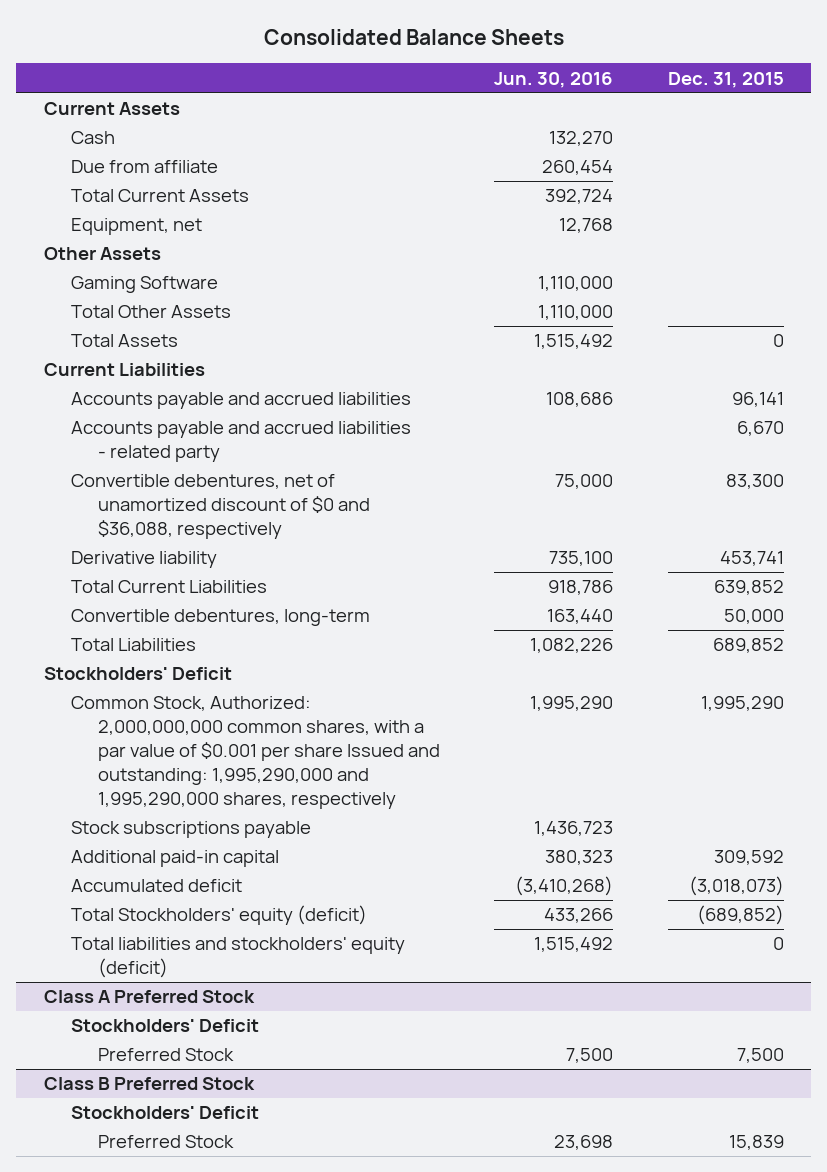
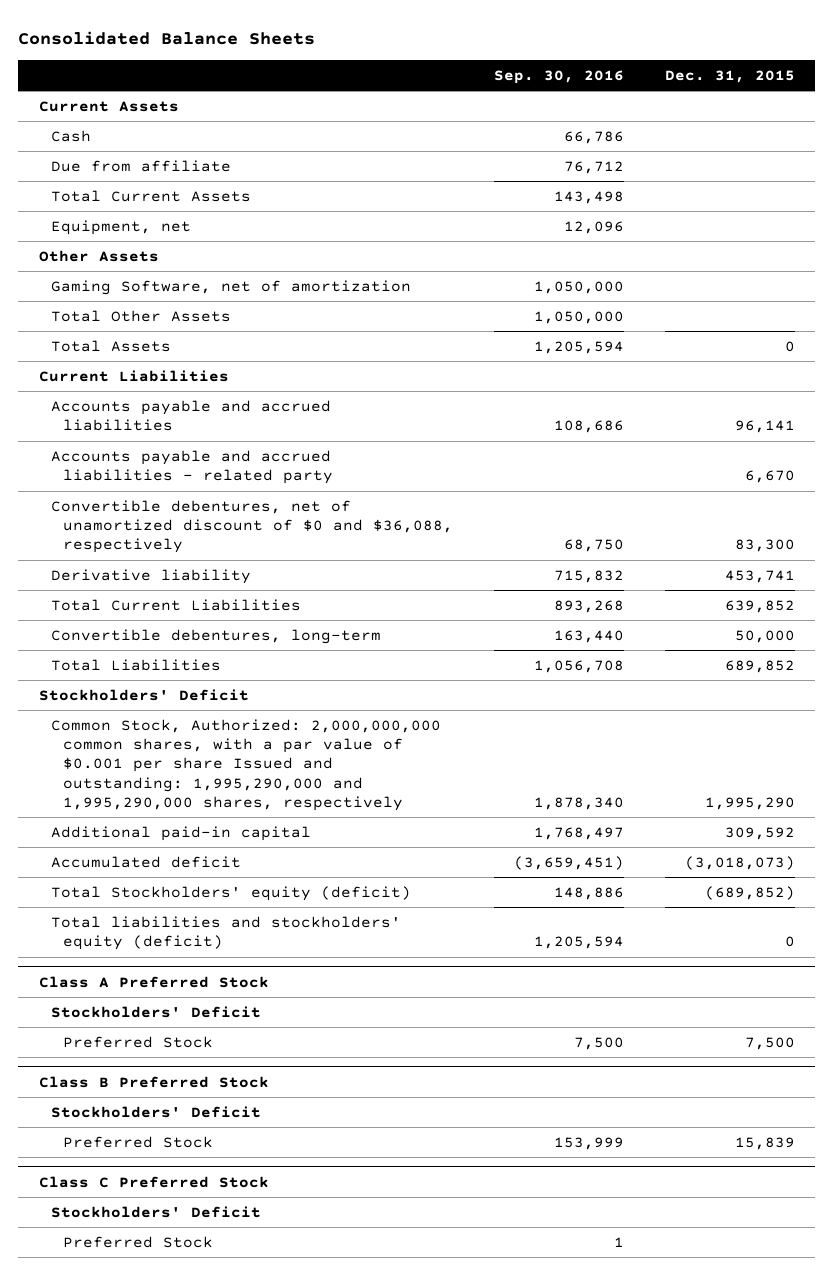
[494,71,614,88] Jun. 30, 2016 -> none
none -> [493,69,624,84] Sep. 30, 2016
[70,276,218,294] Gaming Software -> [50,280,411,296] Gaming Software, net of amortization
[70,821,311,839] Stock subscriptions payable -> none
none -> [38,1175,269,1188] Class C Preferred Stock
none -> [50,1206,261,1219] Stockholders' Deficit
none -> [62,1236,213,1249] Preferred Stock

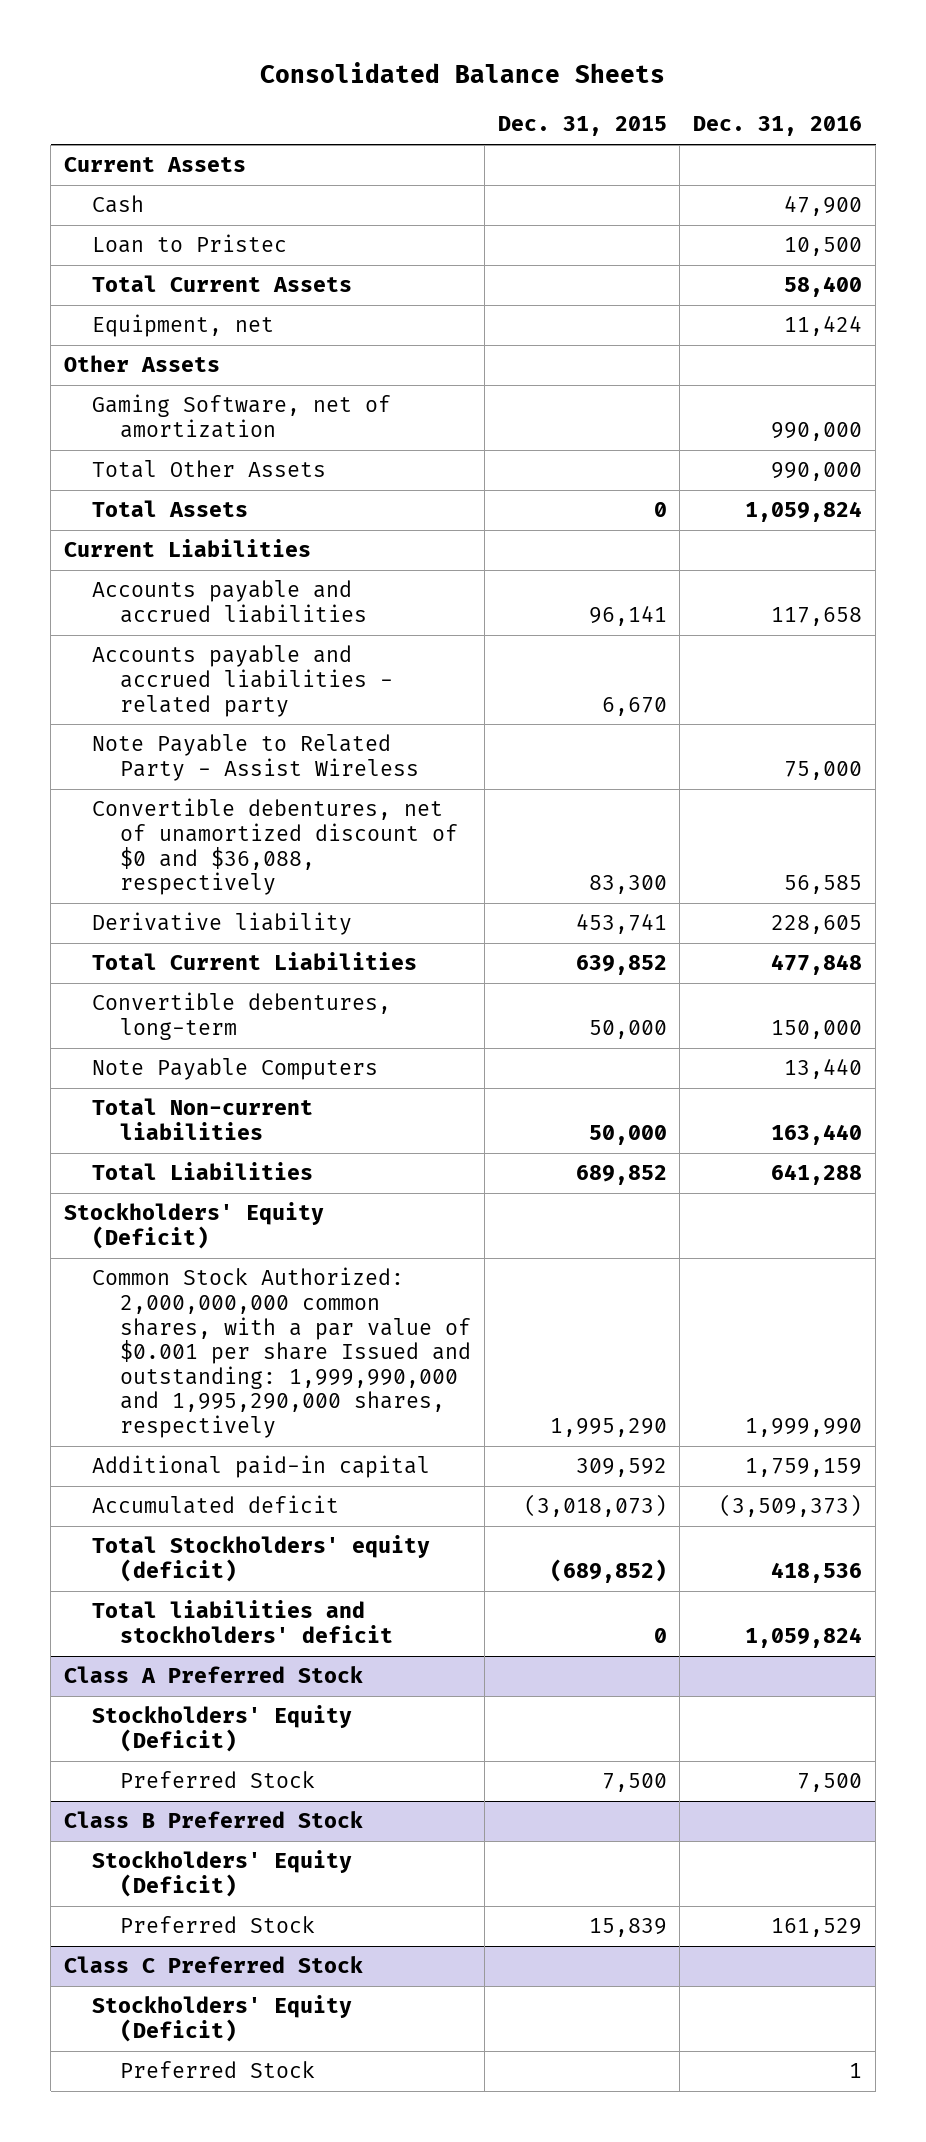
[493,69,624,84] Sep. 30, 2016 -> none
none -> [693,116,863,137] Dec. 31, 2016
[50,160,231,173] Due from affiliate -> [91,234,287,254] Loan to Pristec
none -> [91,734,419,781] Note Payable to Related Party - Assist Wireless
none -> [91,1058,378,1081] Note Payable Computers
none -> [91,1098,313,1140] Total Non-current liabilities
[38,689,249,702] Stockholders' Deficit -> [63,1202,324,1249] Stockholders' Equity (Deficit)
[50,719,441,811] Common Stock, Authorized: 2,000,000,000 common shares, with a par value of $0.001 per share Issued and outstanding: 1,995,290,000 and 1,995,290,000 shares, respectively -> [91,1267,471,1438] Common Stock Authorized: 2,000,000,000 common shares, with a par value of $0.001 per share Issued and outstanding: 1,999,990,000 and 1,995,290,000 shares, respectively
[50,916,401,951] Total liabilities and stockholders' equity (deficit) -> [91,1600,393,1643] Total liabilities and stockholders' deficit
[50,1006,261,1019] Stockholders' Deficit -> [91,1705,352,1752] Stockholders' Equity (Deficit)
[50,1106,261,1119] Stockholders' Deficit -> [91,1850,352,1897] Stockholders' Equity (Deficit)
[50,1206,261,1219] Stockholders' Deficit -> [91,1995,352,2042] Stockholders' Equity (Deficit)

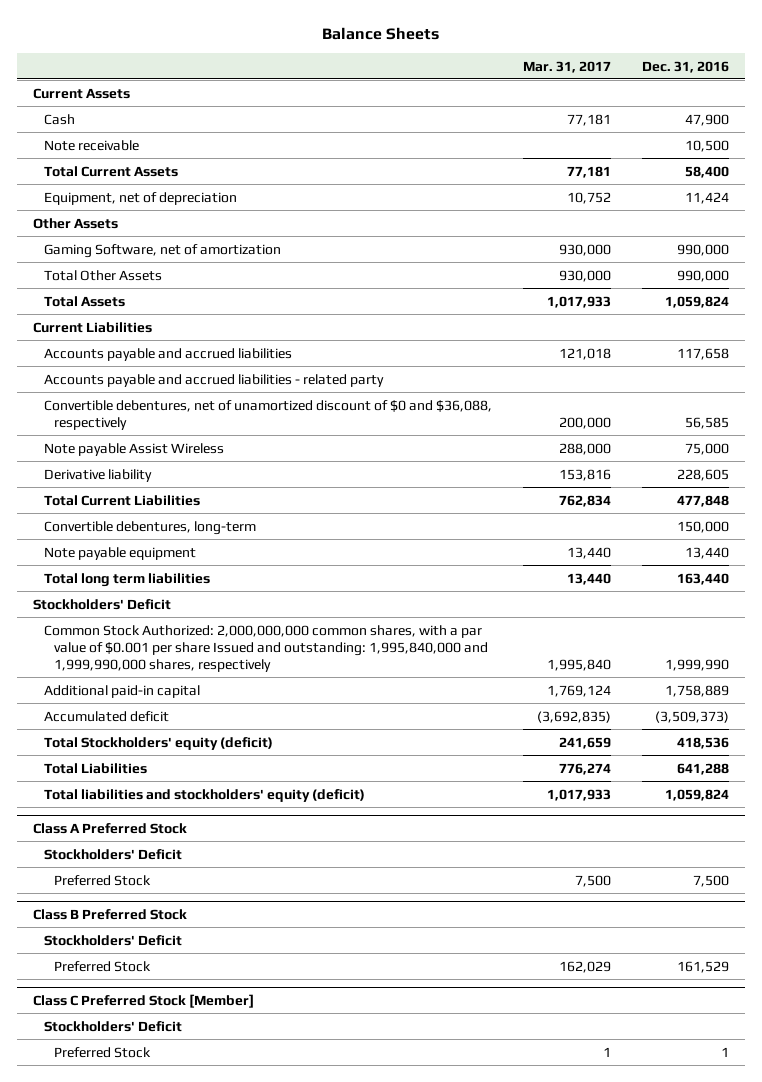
[260,62,666,84] Consolidated Balance Sheets -> [321,27,439,41] Balance Sheets
[497,116,667,137] Dec. 31, 2015 -> none
none -> [522,60,611,73] Mar. 31, 2017
[91,234,287,254] Loan to Pristec -> none
none -> [43,139,139,151] Note receivable
[91,314,274,338] Equipment, net -> [43,191,237,205] Equipment, net of depreciation
[91,734,419,781] Note Payable to Related Party - Assist Wireless -> none
none -> [43,442,224,456] Note payable Assist Wireless
[91,1058,378,1081] Note Payable Computers -> [43,546,196,560] Note payable equipment
[91,1098,313,1140] Total Non-current liabilities -> [43,572,210,587] Total long term liabilities
[63,1202,324,1249] Stockholders' Equity (Deficit) -> [32,598,171,610] Stockholders' Deficit
[91,1267,471,1438] Common Stock Authorized: 2,000,000,000 common shares, with a par value of $0.001 per share Issued and outstanding: 1,999,990,000 and 1,995,290,000 shares, respectively -> [43,624,489,672] Common Stock Authorized: 2,000,000,000 common shares, with a par value of $0.001 per share Issued and outstanding: 1,995,840,000 and 1,999,990,000 shares, respectively
[745,1458,863,1478] 1,759,159 -> [664,684,729,697] 1,758,889
[91,1162,313,1181] Total Liabilities -> [43,762,147,774] Total Liabilities
[91,1600,393,1643] Total liabilities and stockholders' deficit -> [43,788,365,802] Total liabilities and stockholders' equity (deficit)
[91,1705,352,1752] Stockholders' Equity (Deficit) -> [43,848,182,860] Stockholders' Deficit
[91,1850,352,1897] Stockholders' Equity (Deficit) -> [43,934,182,946] Stockholders' Deficit
[63,1956,363,1974] Class C Preferred Stock -> [32,994,254,1009] Class C Preferred Stock [Member]
[91,1995,352,2042] Stockholders' Equity (Deficit) -> [43,1020,182,1032] Stockholders' Deficit

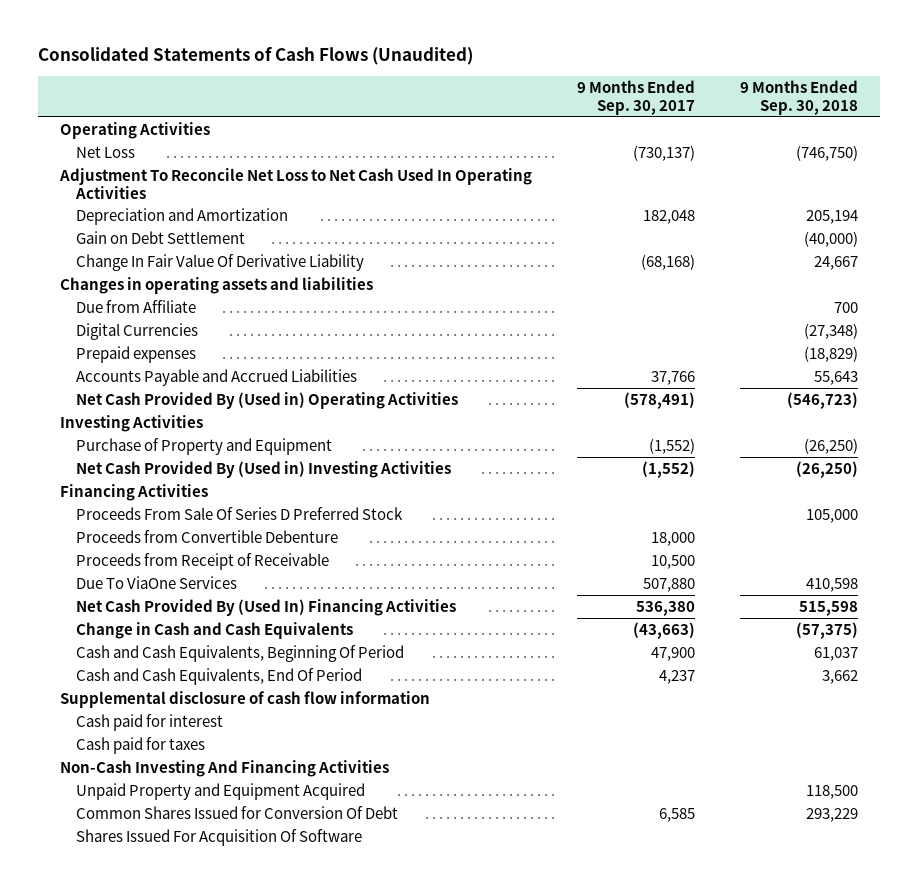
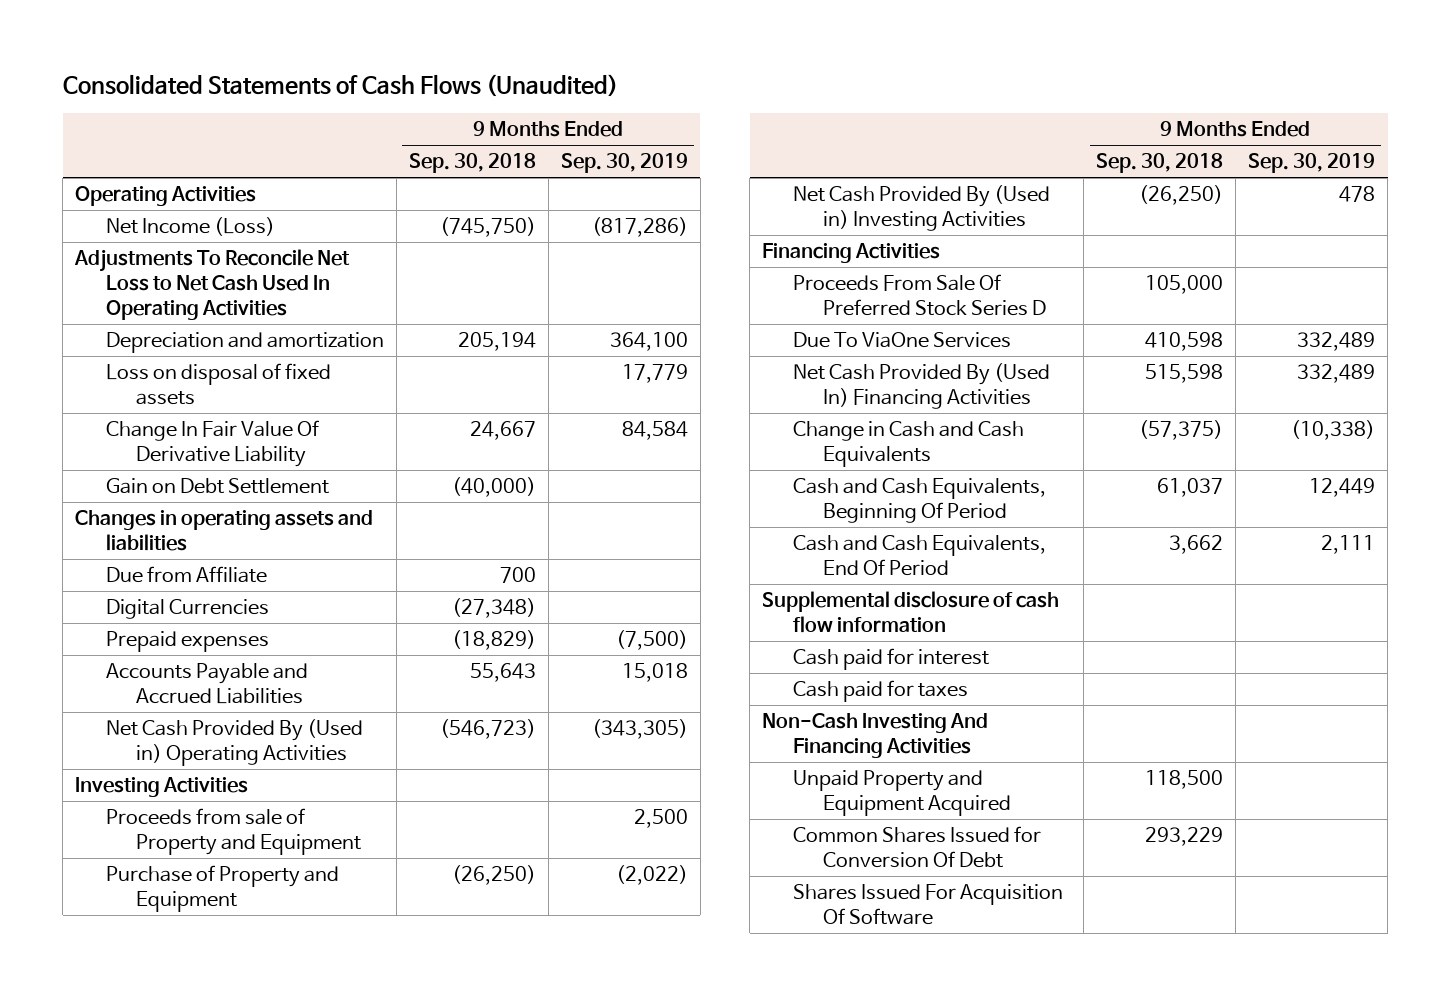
[576,79,695,115] 9 Months Ended Sep. 30, 2017 -> none
none -> [560,153,688,174] Sep. 30, 2019
[76,145,136,158] Net Loss -> [105,217,275,237] Net Income (Loss)
[795,144,858,161] (746,750) -> [439,217,536,238] (745,750)
[59,167,533,199] Adjustment To Reconcile Net Loss to Net Cash Used In Operating Activities -> [74,249,351,320] Adjustments To Reconcile Net Loss to Net Cash Used In Operating Activities
[76,207,289,225] Depreciation and Amortization -> [105,332,384,354] Depreciation and amortization
none -> [105,363,331,405] Loss on disposal of fixed assets
[76,230,246,244] Gain on Debt Settlement -> [105,478,329,495] Gain on Debt Settlement
none -> [105,808,361,855] Proceeds from sale of Property and Equipment
[76,529,339,543] Proceeds from Convertible Debenture -> none
[76,552,330,570] Proceeds from Receipt of Receivable -> none
[76,506,404,520] Proceeds From Sale Of Series D Preferred Stock -> [792,274,1047,316] Proceeds From Sale Of Preferred Stock Series D

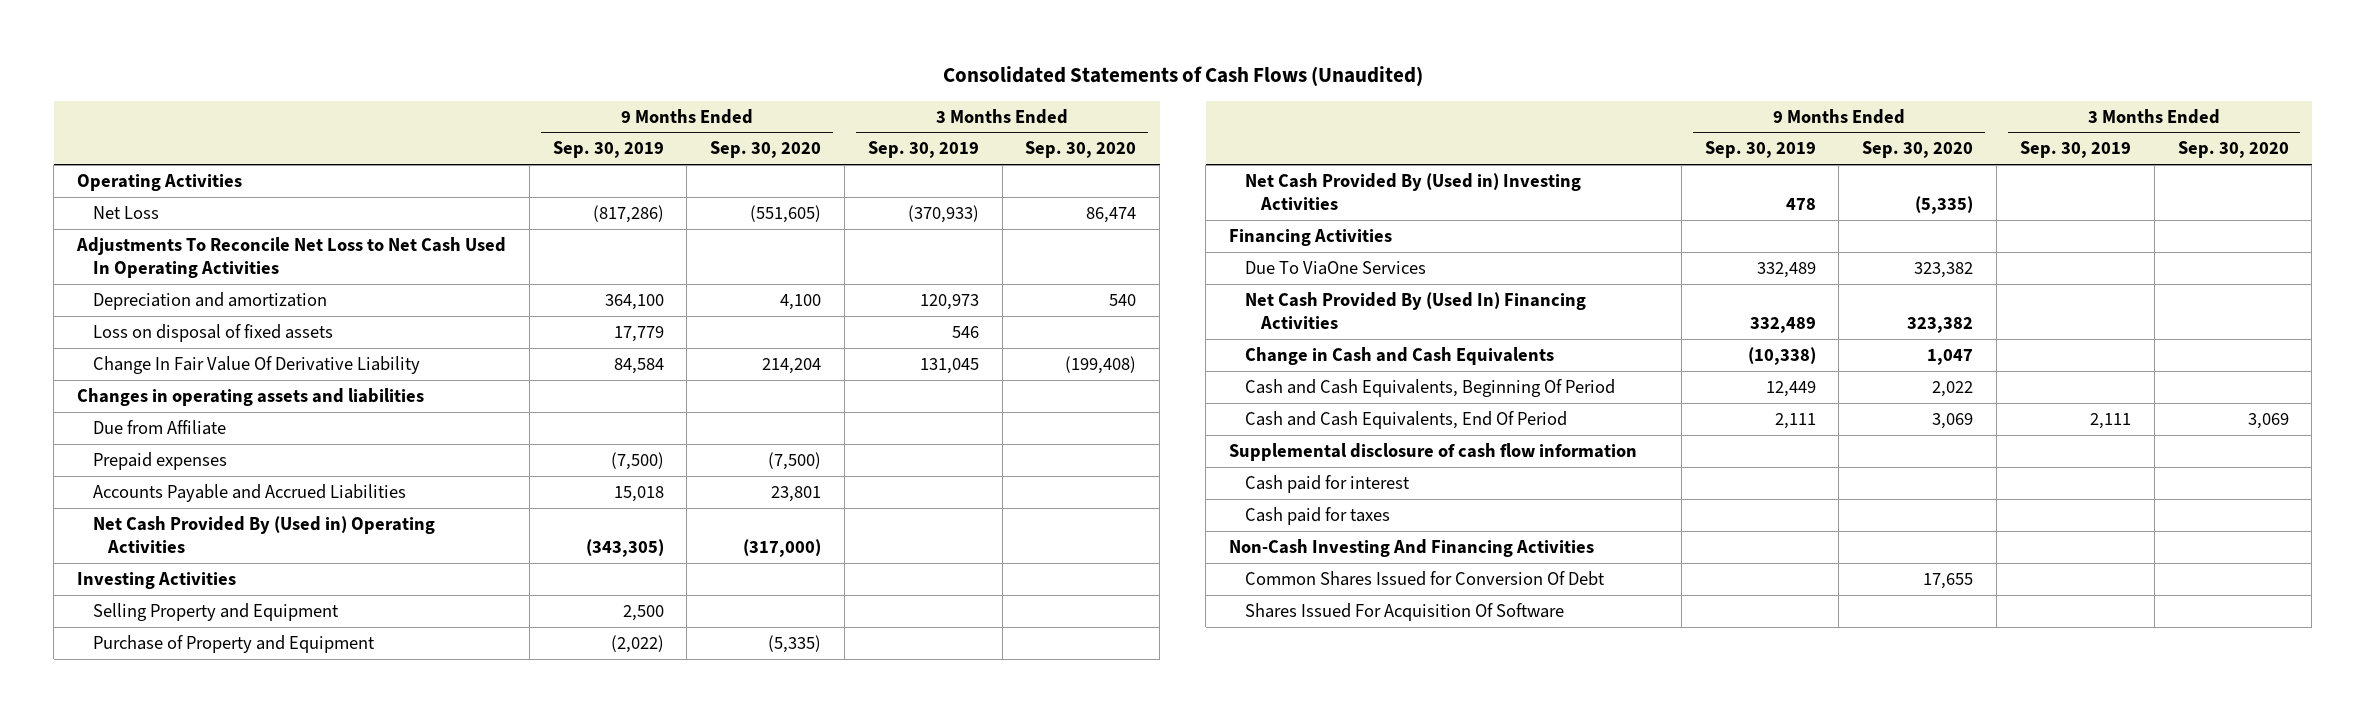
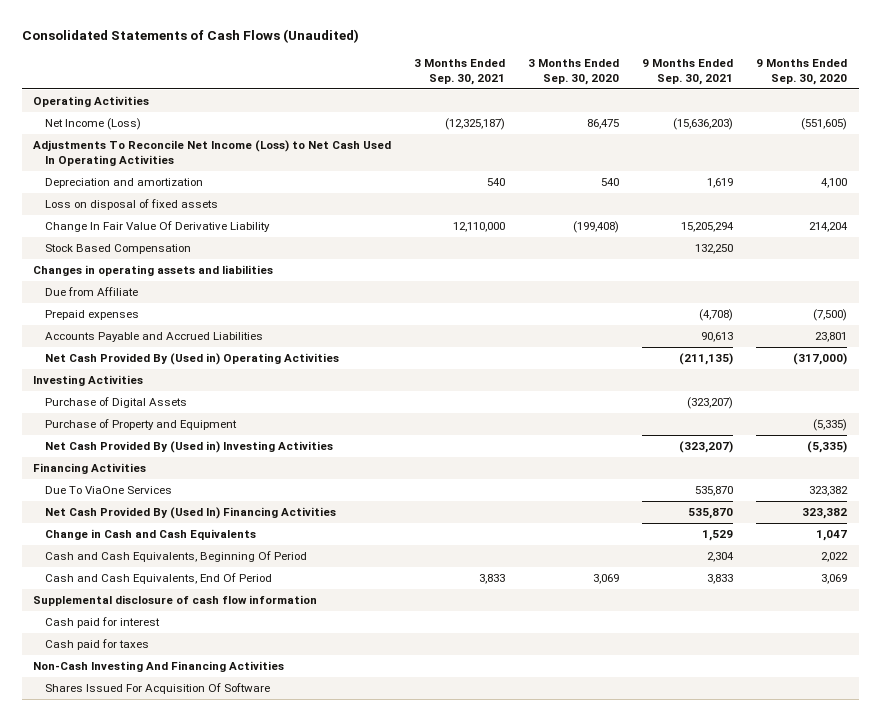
[552,141,664,159] Sep. 30, 2019 -> none
[867,141,979,159] Sep. 30, 2019 -> none
none -> [414,58,506,85] 3 Months Ended Sep. 30, 2021
none -> [642,58,734,85] 9 Months Ended Sep. 30, 2021
[92,205,159,219] Net Loss -> [44,118,141,131] Net Income (Loss)
[1086,206,1137,223] 86,474 -> [587,119,620,130] 86,475
[75,236,506,278] Adjustments To Reconcile Net Loss to Net Cash Used In Operating Activities -> [33,140,392,167] Adjustments To Reconcile Net Income (Loss) to Net Cash Used In Operating Activities
none -> [44,244,191,255] Stock Based Compensation
[92,602,339,621] Selling Property and Equipment -> none
none -> [44,397,187,409] Purchase of Digital Assets
[1244,570,1605,586] Common Shares Issued for Conversion Of Debt -> none

